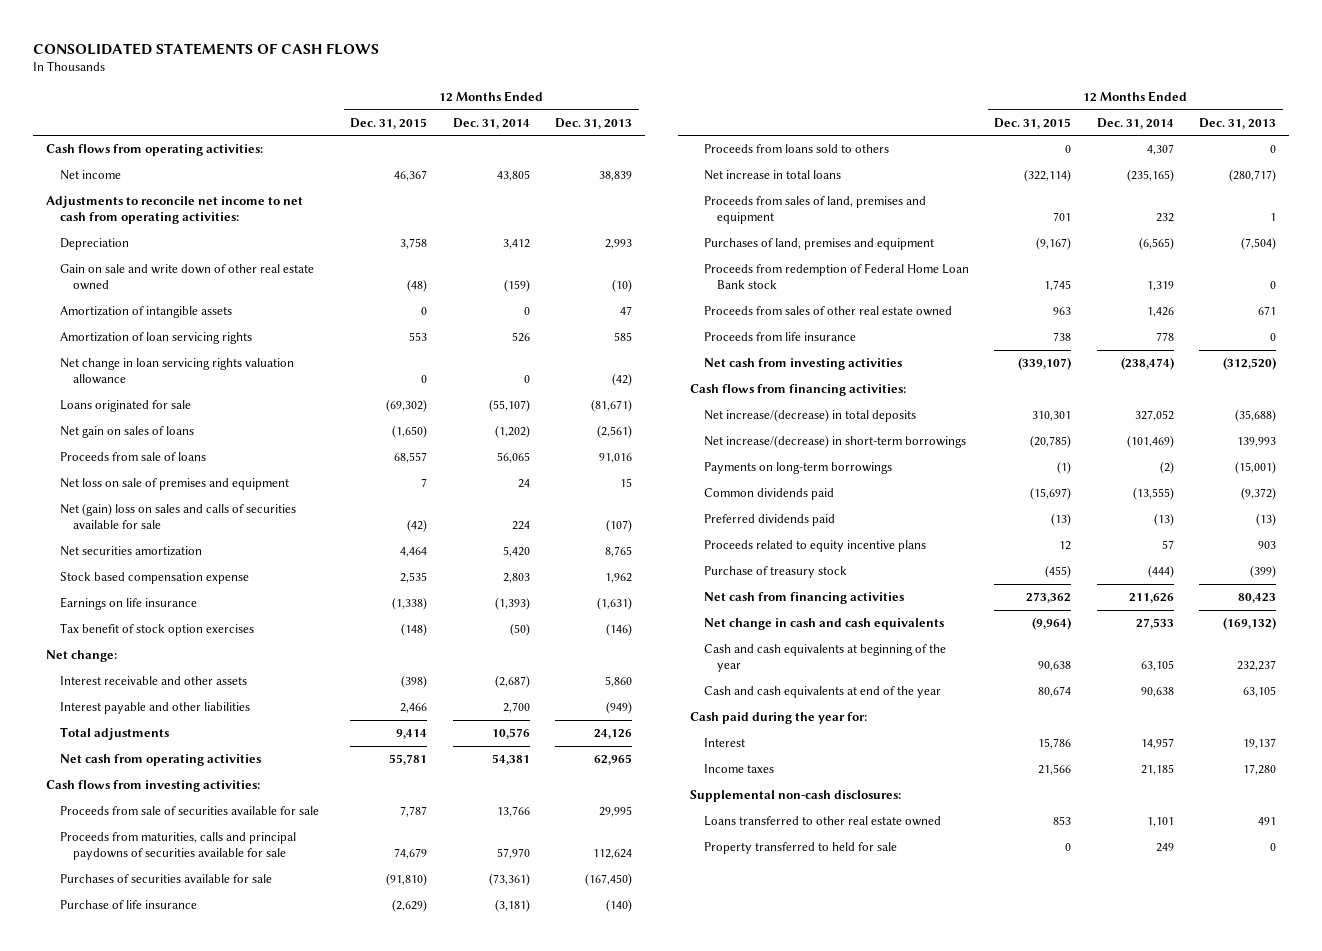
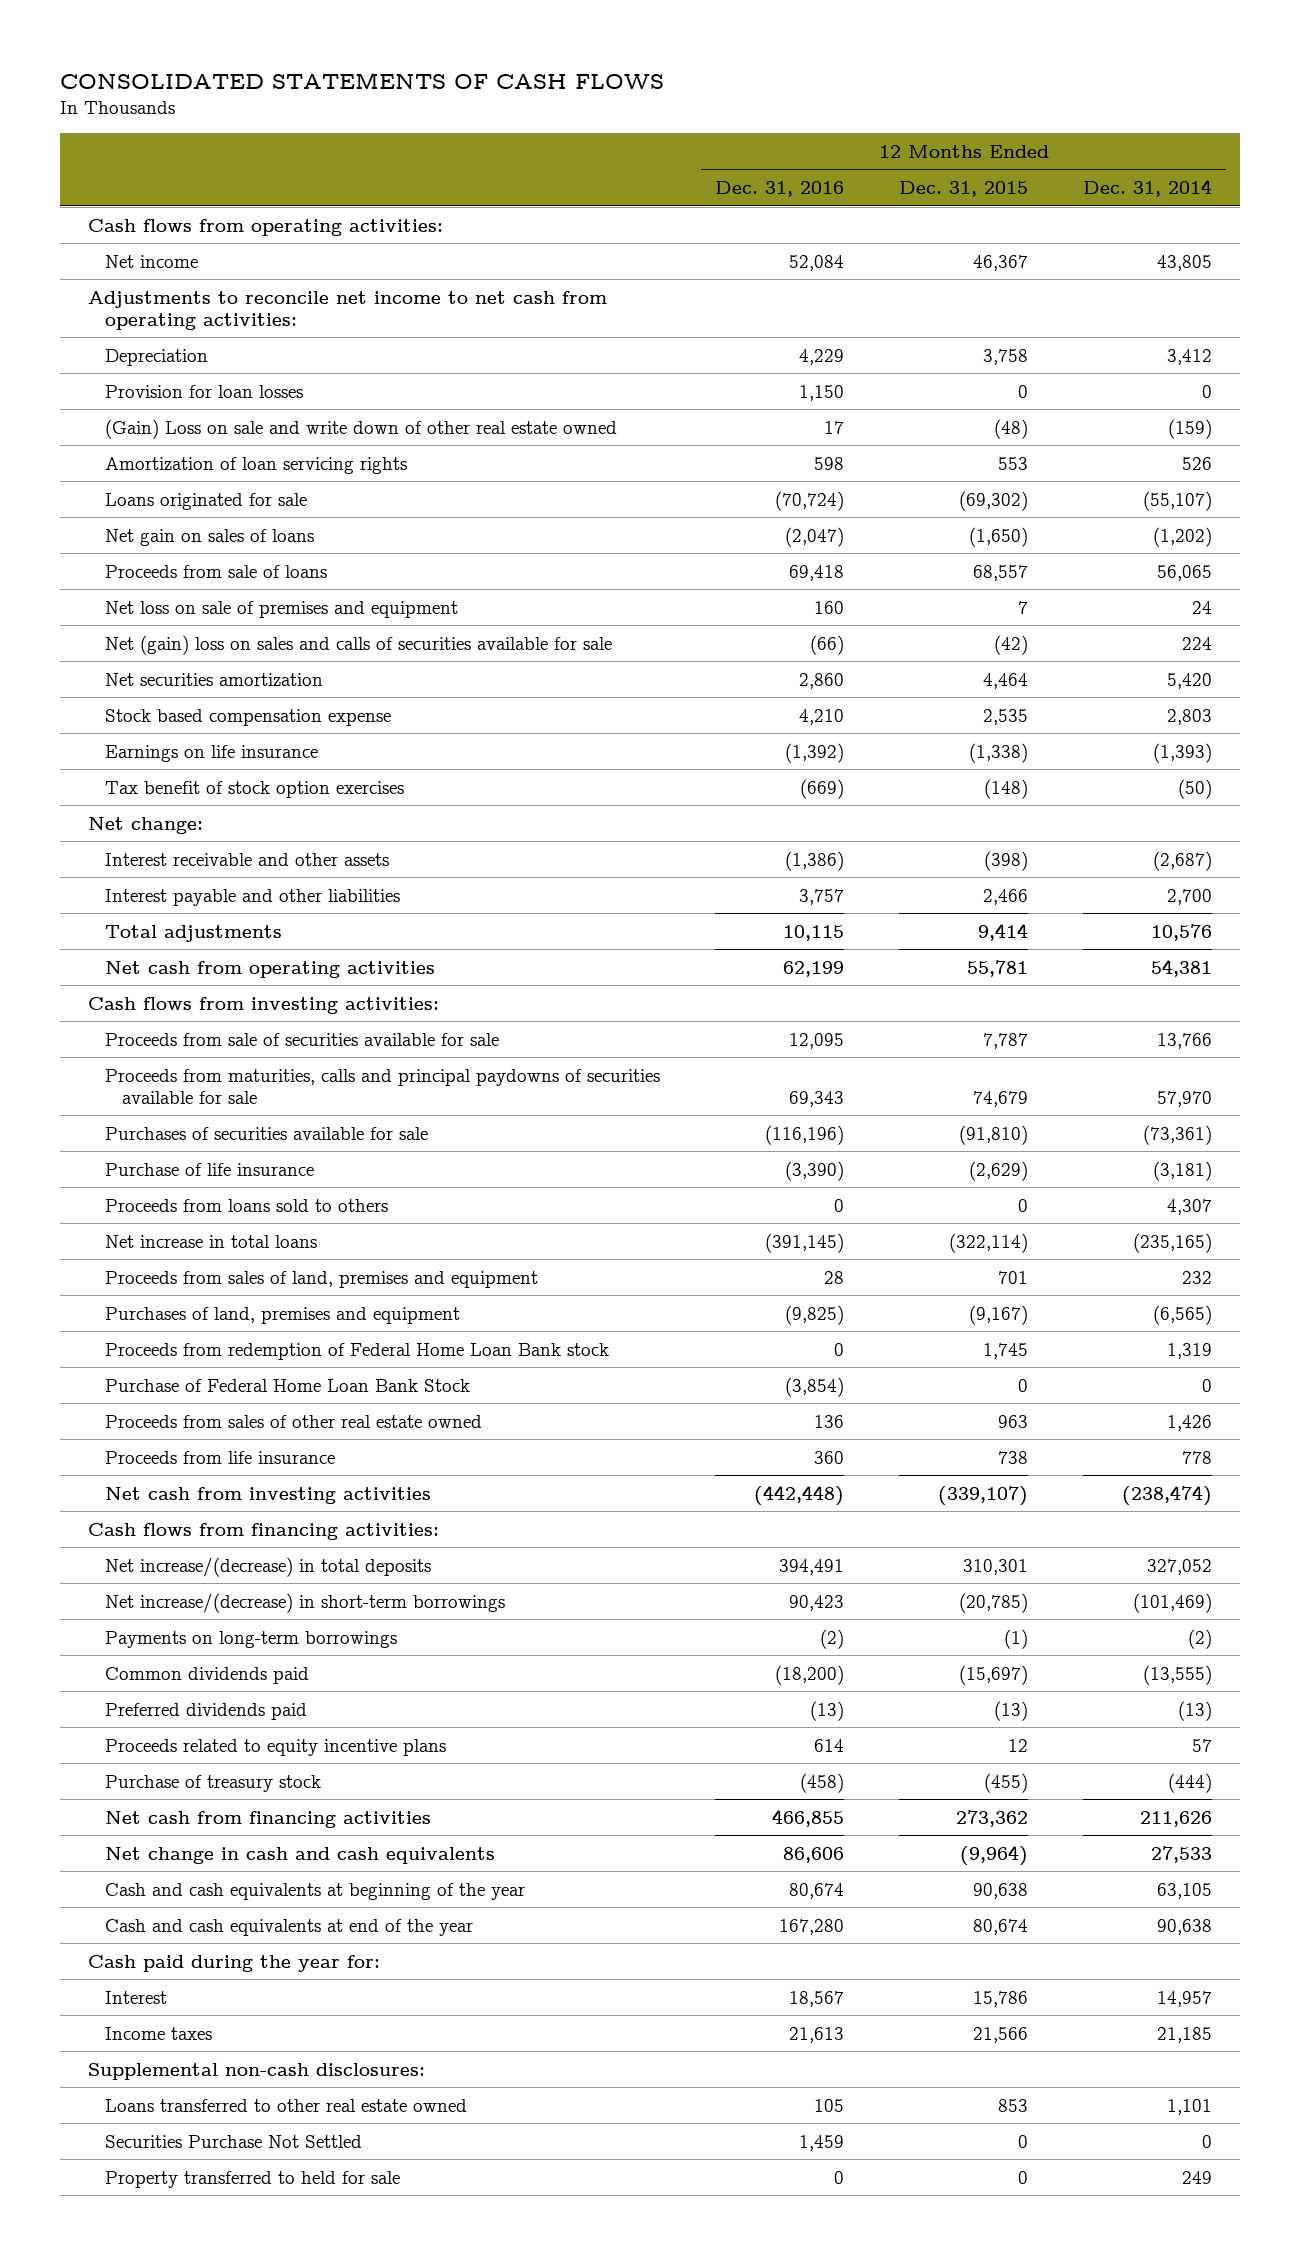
[555,117,633,129] Dec. 31, 2013 -> none
none -> [714,180,844,197] Dec. 31, 2016
[59,305,232,318] Amortization of intangible assets -> none
none -> [104,384,303,398] Provision for loan losses
[59,263,314,291] Gain on sale and write down of other real estate owned -> [104,418,617,439] (Gain) Loss on sale and write down of other real estate owned
[59,357,294,385] Net change in loan servicing rights valuation allowance -> none
none -> [104,1378,470,1392] Purchase of Federal Home Loan Bank Stock
none -> [104,2134,362,2148] Securities Purchase Not Settled

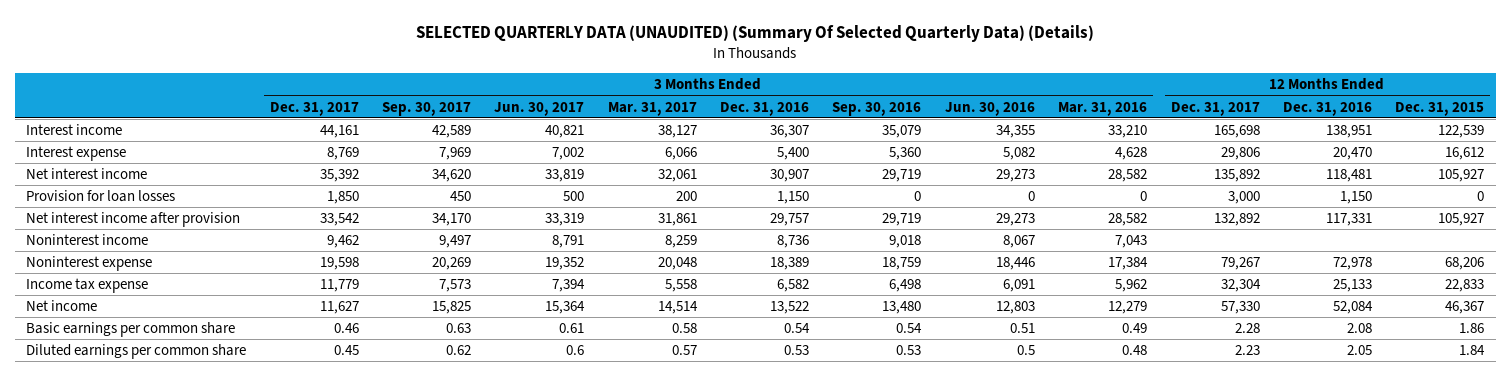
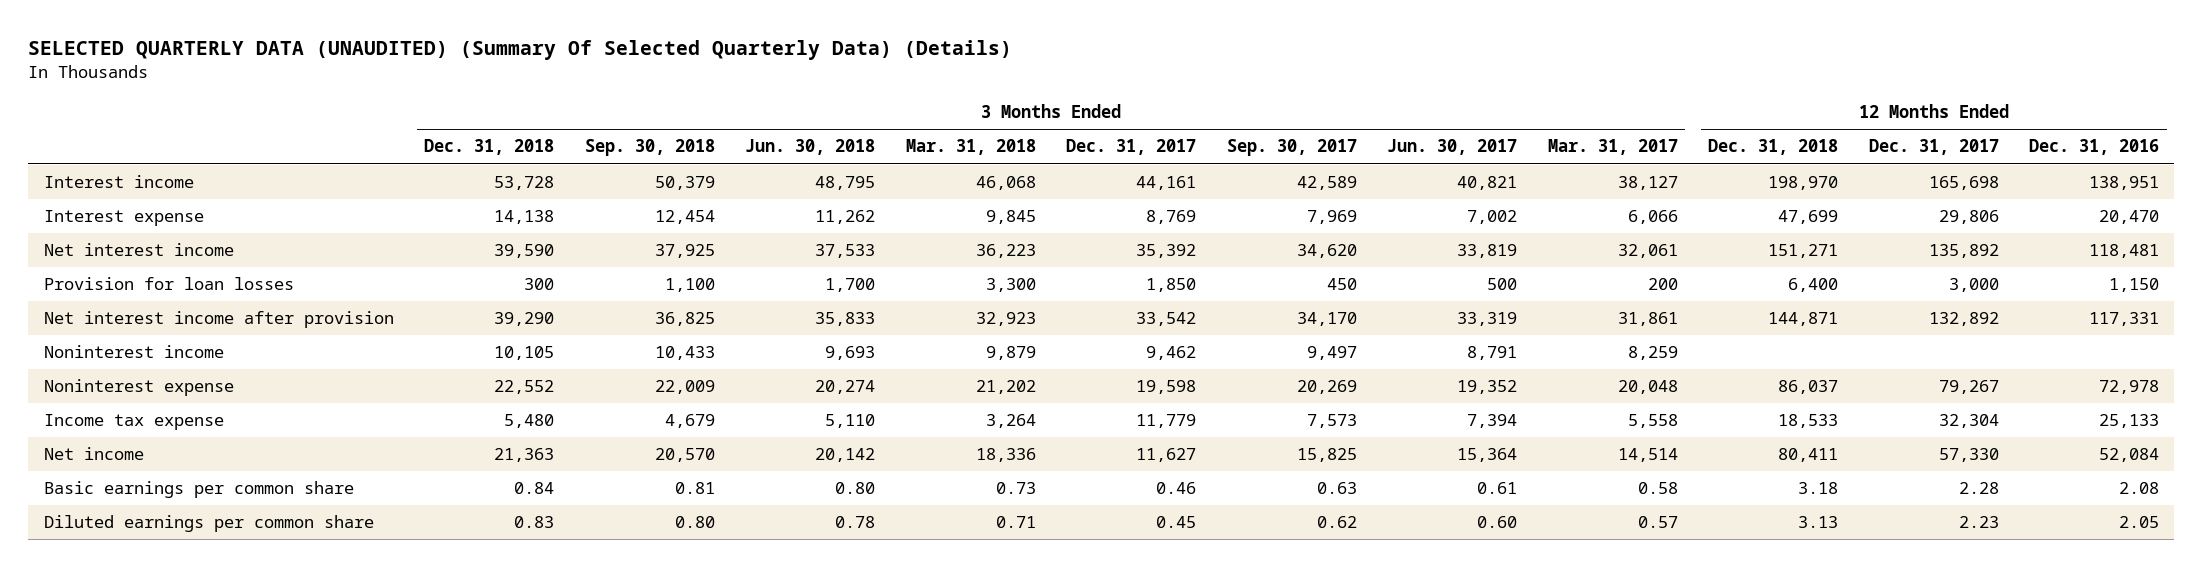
[720,101,810,116] Dec. 31, 2016 -> none
[832,101,922,116] Sep. 30, 2016 -> none
[944,101,1035,116] Jun. 30, 2016 -> none
[1058,101,1148,116] Mar. 31, 2016 -> none
[1395,101,1485,116] Dec. 31, 2015 -> none
none -> [424,139,555,156] Dec. 31, 2018
none -> [584,139,715,157] Sep. 30, 2018
none -> [745,139,876,156] Jun. 30, 2018
none -> [905,139,1036,156] Mar. 31, 2018
none -> [1708,139,1839,156] Dec. 31, 2018
[566,345,585,356] 0.6 -> [1477,516,1518,529] 0.60

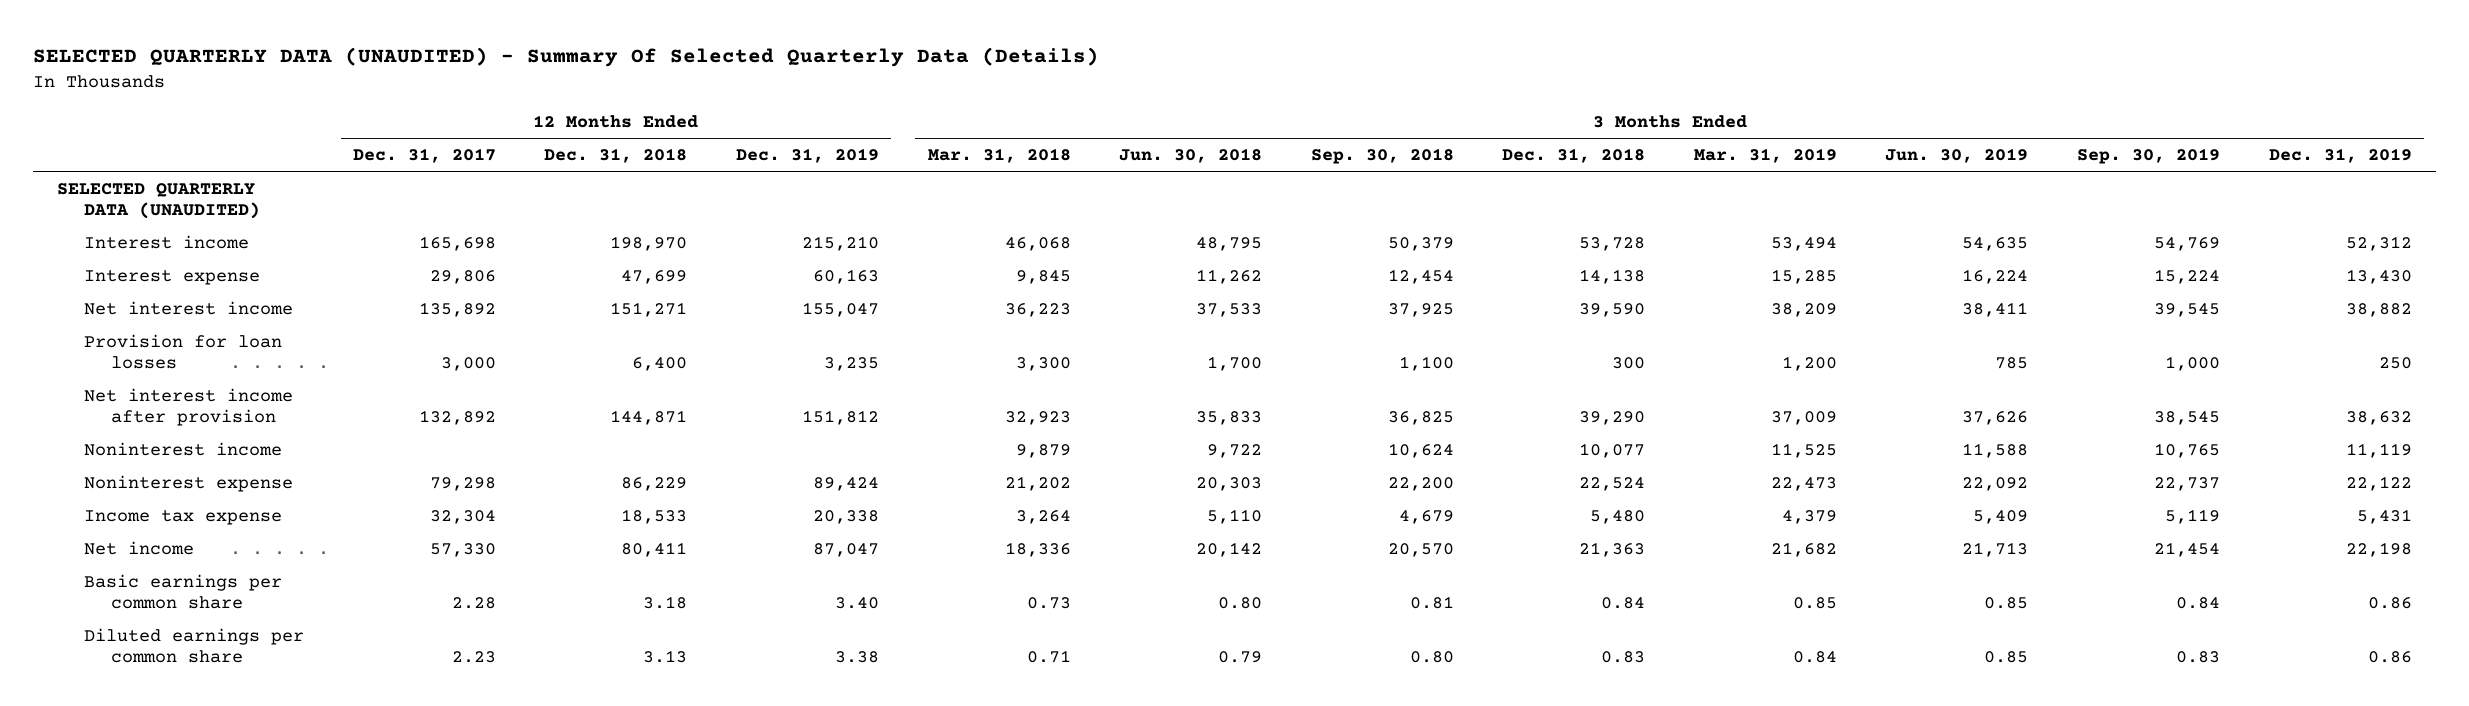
[28,39,1013,60] SELECTED QUARTERLY DATA (UNAUDITED) (Summary Of Selected Quarterly Data) (Details) -> [33,46,1100,67] SELECTED QUARTERLY DATA (UNAUDITED) - Summary Of Selected Quarterly Data (Details)
[1066,139,1197,156] Dec. 31, 2017 -> none
[1226,139,1357,157] Sep. 30, 2017 -> none
[1387,139,1518,156] Jun. 30, 2017 -> none
[1547,139,1678,156] Mar. 31, 2017 -> none
[2029,139,2160,156] Dec. 31, 2016 -> none
none -> [735,147,879,163] Dec. 31, 2019
none -> [1693,147,1837,163] Mar. 31, 2019
none -> [1885,147,2029,163] Jun. 30, 2019
none -> [2077,147,2221,164] Sep. 30, 2019
none -> [2268,147,2412,163] Dec. 31, 2019
none -> [57,182,261,220] SELECTED QUARTERLY DATA (UNAUDITED)
[494,346,555,361] 10,105 -> [1579,442,1646,458] 10,077
[654,346,715,361] 10,433 -> [1387,442,1454,458] 10,624
[825,346,876,361] 9,693 -> [1207,443,1263,458] 9,722
[494,380,555,395] 22,552 -> [1579,476,1646,491] 22,524
[654,380,715,395] 22,009 -> [1387,476,1454,491] 22,200
[815,380,876,395] 20,274 -> [1196,476,1263,491] 20,303
[1778,380,1839,395] 86,037 -> [621,476,688,491] 86,229
[1938,380,1999,395] 79,267 -> [429,476,496,491] 79,298
[835,516,876,529] 0.78 -> [1218,651,1263,664] 0.79

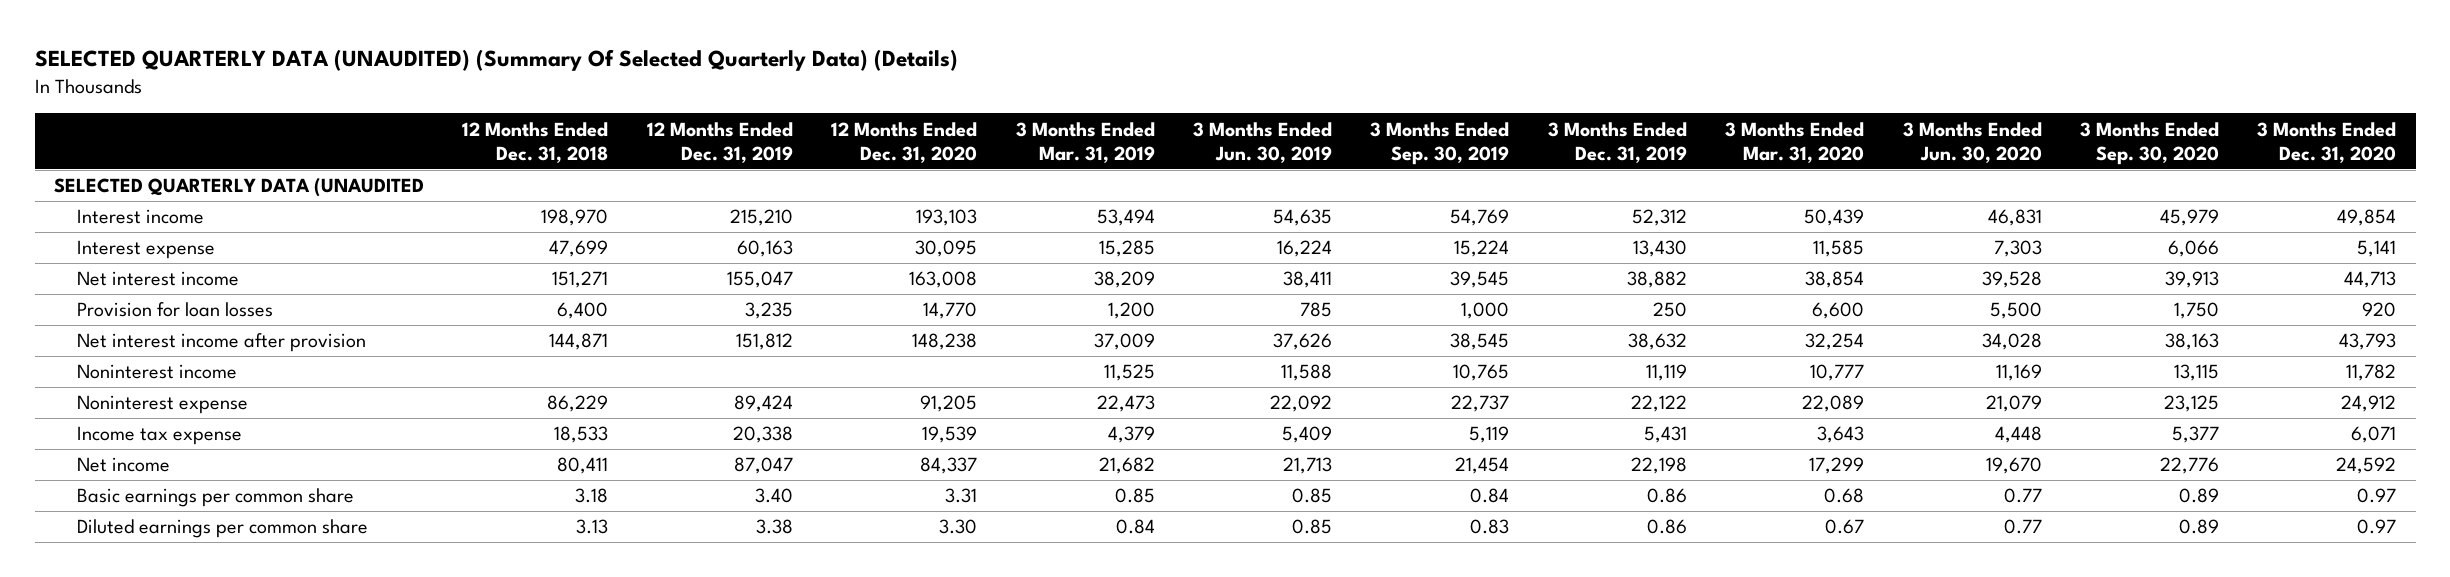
[33,46,1100,67] SELECTED QUARTERLY DATA (UNAUDITED) - Summary Of Selected Quarterly Data (Details) -> [34,49,958,72] SELECTED QUARTERLY DATA (UNAUDITED) (Summary Of Selected Quarterly Data) (Details)
[352,147,496,163] Dec. 31, 2017 -> none
[927,147,1071,163] Mar. 31, 2018 -> none
[1119,147,1263,163] Jun. 30, 2018 -> none
[1310,147,1454,164] Sep. 30, 2018 -> none
[1502,147,1646,163] Dec. 31, 2018 -> none
none -> [831,121,978,163] 12 Months Ended Dec. 31, 2020
none -> [1725,121,1865,163] 3 Months Ended Mar. 31, 2020
none -> [1902,121,2042,163] 3 Months Ended Jun. 30, 2020
none -> [2079,121,2219,165] 3 Months Ended Sep. 30, 2020
none -> [2257,121,2397,163] 3 Months Ended Dec. 31, 2020
[57,182,261,220] SELECTED QUARTERLY DATA (UNAUDITED) -> [54,178,425,198] SELECTED QUARTERLY DATA (UNAUDITED

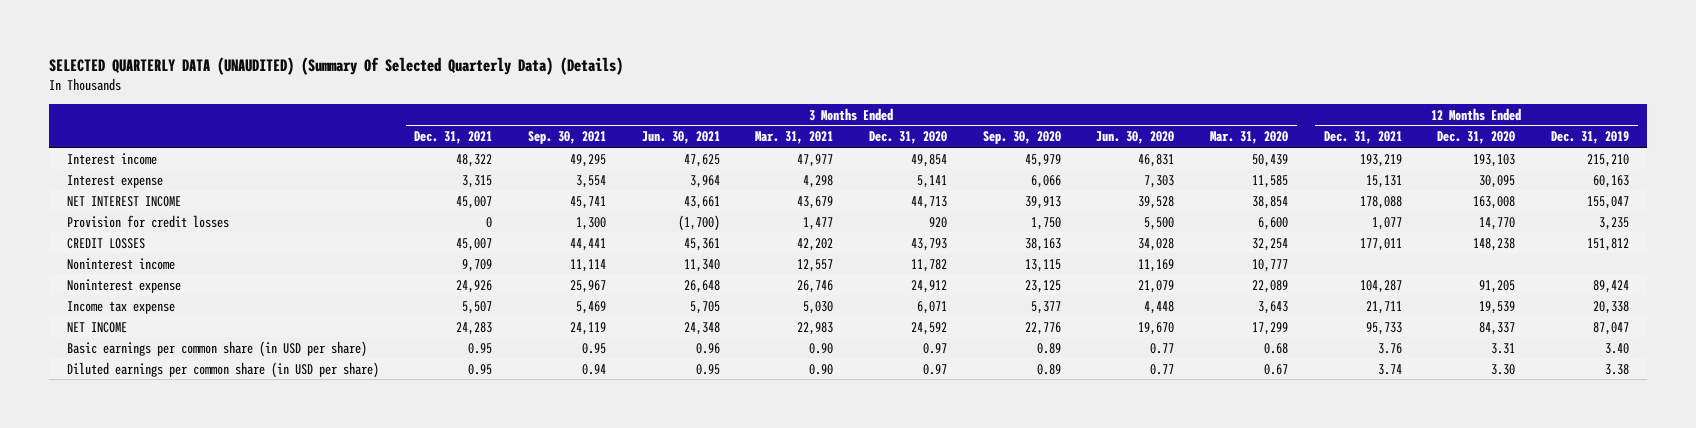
[462,121,609,163] 12 Months Ended Dec. 31, 2018 -> none
[1015,121,1155,163] 3 Months Ended Mar. 31, 2019 -> none
[1193,121,1333,163] 3 Months Ended Jun. 30, 2019 -> none
[1370,121,1510,165] 3 Months Ended Sep. 30, 2019 -> none
[1547,121,1687,163] 3 Months Ended Dec. 31, 2019 -> none
none -> [414,131,493,145] Dec. 31, 2021
none -> [528,131,607,145] Sep. 30, 2021
none -> [641,131,720,145] Jun. 30, 2021
none -> [755,131,834,145] Mar. 31, 2021
none -> [1323,131,1402,145] Dec. 31, 2021
[54,178,425,198] SELECTED QUARTERLY DATA (UNAUDITED -> none
[76,271,239,287] Net interest income -> [66,195,181,207] NET INTEREST INCOME
[76,302,273,318] Provision for loan losses -> [66,214,229,228] Provision for credit losses
[76,333,366,353] Net interest income after provision -> [66,237,145,249] CREDIT LOSSES
[76,457,170,473] Net income -> [66,321,127,333] NET INCOME
[76,488,354,508] Basic earnings per common share -> [66,340,367,357] Basic earnings per common share (in USD per share)
[76,519,368,539] Diluted earnings per common share -> [66,361,379,378] Diluted earnings per common share (in USD per share)

